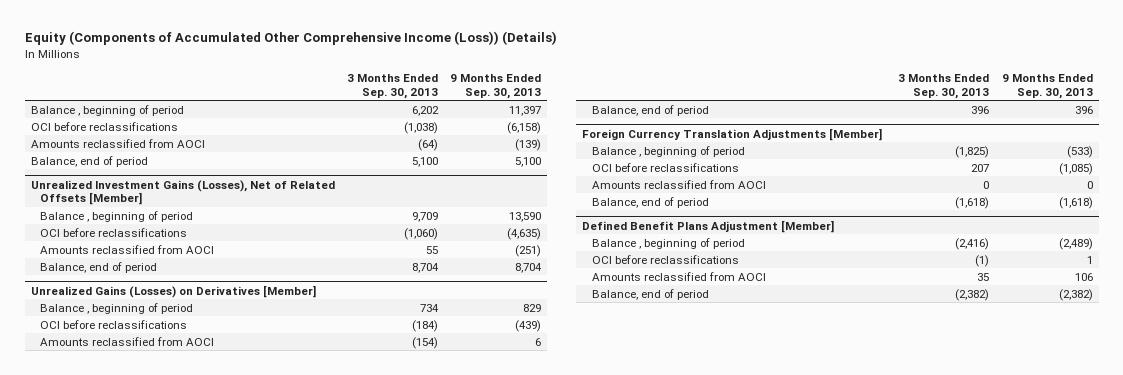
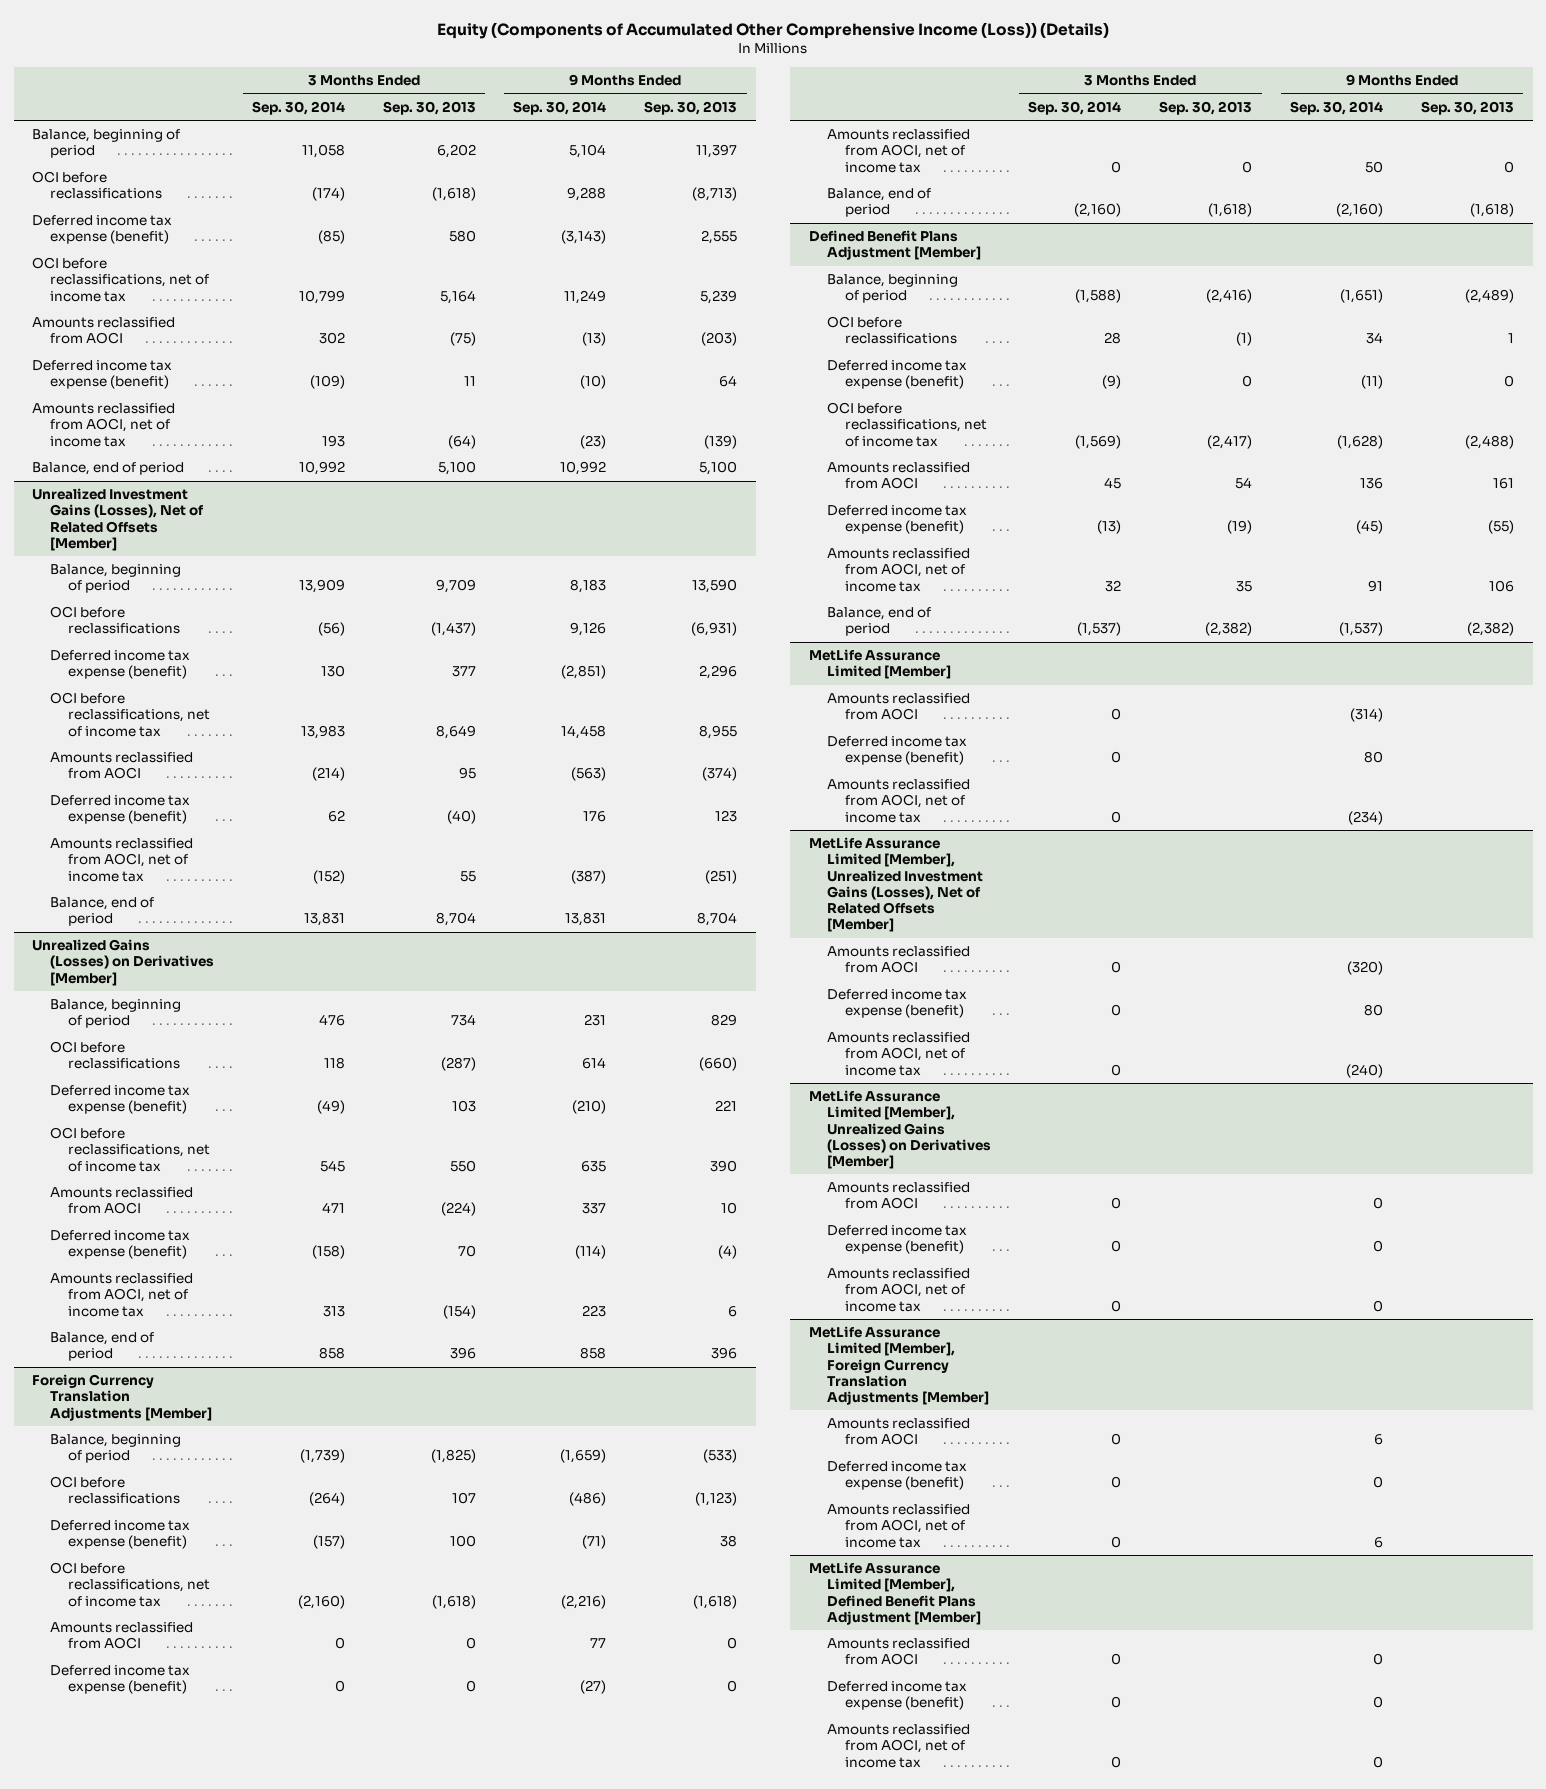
none -> [251,100,345,115] Sep. 30, 2014
none -> [513,100,607,115] Sep. 30, 2014
[30,104,184,116] Balance , beginning of period -> [32,129,181,159] Balance, beginning of period
[404,121,439,134] (1,038) -> [431,187,476,202] (1,618)
[507,121,542,134] (6,158) -> [692,187,738,202] (8,713)
none -> [32,215,173,245] Deferred income tax expense (benefit)
none -> [32,257,210,302] OCI before reclassifications, net of income tax
[418,138,439,151] (64) -> [449,332,476,347] (75)
[515,138,542,151] (139) -> [701,332,738,347] (203)
none -> [32,360,173,390] Deferred income tax expense (benefit)
none -> [32,403,176,447] Amounts reclassified from AOCI, net of income tax
[40,210,194,222] Balance , beginning of period -> [50,564,182,594] Balance, beginning of period
[404,227,439,240] (1,060) -> [430,622,476,637] (1,437)
[507,227,542,240] (4,635) -> [691,622,738,637] (6,931)
none -> [50,650,191,680] Deferred income tax expense (benefit)
none -> [50,692,210,737] OCI before reclassifications, net of income tax
[426,245,439,254] 55 -> [458,767,476,780] 95
[515,244,542,257] (251) -> [702,767,738,782] (374)
none -> [50,795,191,825] Deferred income tax expense (benefit)
none -> [50,838,194,882] Amounts reclassified from AOCI, net of income tax
[40,302,194,314] Balance , beginning of period -> [50,999,182,1029] Balance, beginning of period
[412,319,439,332] (184) -> [440,1057,476,1072] (287)
[515,319,542,332] (439) -> [699,1057,738,1072] (660)
none -> [50,1085,191,1115] Deferred income tax expense (benefit)
none -> [50,1127,210,1172] OCI before reclassifications, net of income tax
[412,336,439,349] (154) -> [440,1202,476,1217] (224)
[535,337,542,346] 6 -> [721,1202,738,1215] 10
none -> [50,1230,191,1260] Deferred income tax expense (benefit)
none -> [50,1273,194,1317] Amounts reclassified from AOCI, net of income tax
[591,145,745,157] Balance , beginning of period -> [50,1434,182,1464] Balance, beginning of period
[971,163,990,172] 207 -> [451,1492,476,1505] 107
[1058,162,1093,175] (1,085) -> [695,1492,738,1507] (1,123)
none -> [50,1520,191,1550] Deferred income tax expense (benefit)
none -> [50,1562,210,1607] OCI before reclassifications, net of income tax
none -> [50,1665,191,1695] Deferred income tax expense (benefit)
none -> [826,129,970,173] Amounts reclassified from AOCI, net of income tax
[591,237,745,249] Balance , beginning of period -> [826,274,958,304] Balance, beginning of period
none -> [826,360,967,390] Deferred income tax expense (benefit)
none -> [826,402,987,447] OCI before reclassifications, net of income tax
[977,272,990,281] 35 -> [1235,477,1253,490] 54
[1074,272,1093,281] 106 -> [1492,478,1514,490] 161
none -> [826,505,967,535] Deferred income tax expense (benefit)
none -> [826,548,970,592] Amounts reclassified from AOCI, net of income tax
none -> [808,649,951,680] MetLife Assurance Limited [Member]
none -> [826,693,970,721] Amounts reclassified from AOCI
none -> [826,736,967,766] Deferred income tax expense (benefit)
none -> [826,779,970,823] Amounts reclassified from AOCI, net of income tax
none -> [808,837,983,933] MetLife Assurance Limited [Member], Unrealized Investment Gains (Losses), Net of Related Offsets [Member]
none -> [826,946,970,974] Amounts reclassified from AOCI
none -> [826,989,967,1019] Deferred income tax expense (benefit)
none -> [826,1032,970,1076] Amounts reclassified from AOCI, net of income tax
none -> [808,1090,991,1170] MetLife Assurance Limited [Member], Unrealized Gains (Losses) on Derivatives [Member]
none -> [826,1182,970,1210] Amounts reclassified from AOCI
none -> [826,1225,967,1255] Deferred income tax expense (benefit)
none -> [826,1268,970,1312] Amounts reclassified from AOCI, net of income tax
none -> [808,1326,989,1406] MetLife Assurance Limited [Member], Foreign Currency Translation Adjustments [Member]
none -> [826,1418,970,1446] Amounts reclassified from AOCI
none -> [826,1461,967,1491] Deferred income tax expense (benefit)
none -> [826,1504,970,1548] Amounts reclassified from AOCI, net of income tax
none -> [808,1562,981,1625] MetLife Assurance Limited [Member], Defined Benefit Plans Adjustment [Member]
none -> [826,1638,970,1666] Amounts reclassified from AOCI
none -> [826,1681,967,1711] Deferred income tax expense (benefit)
none -> [826,1724,970,1768] Amounts reclassified from AOCI, net of income tax

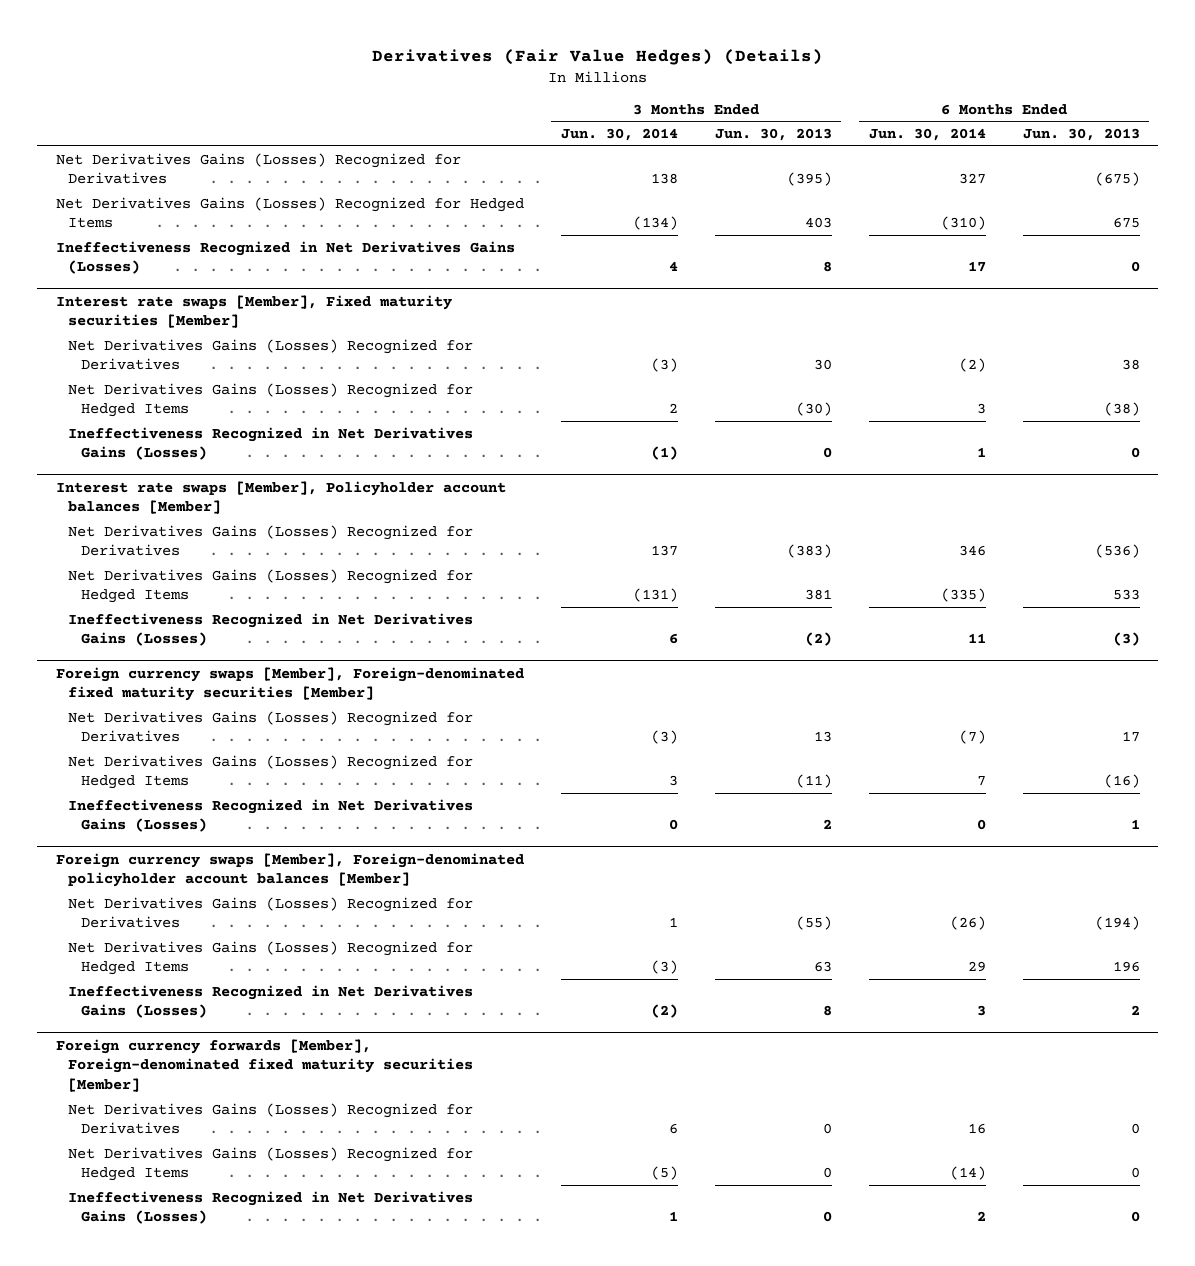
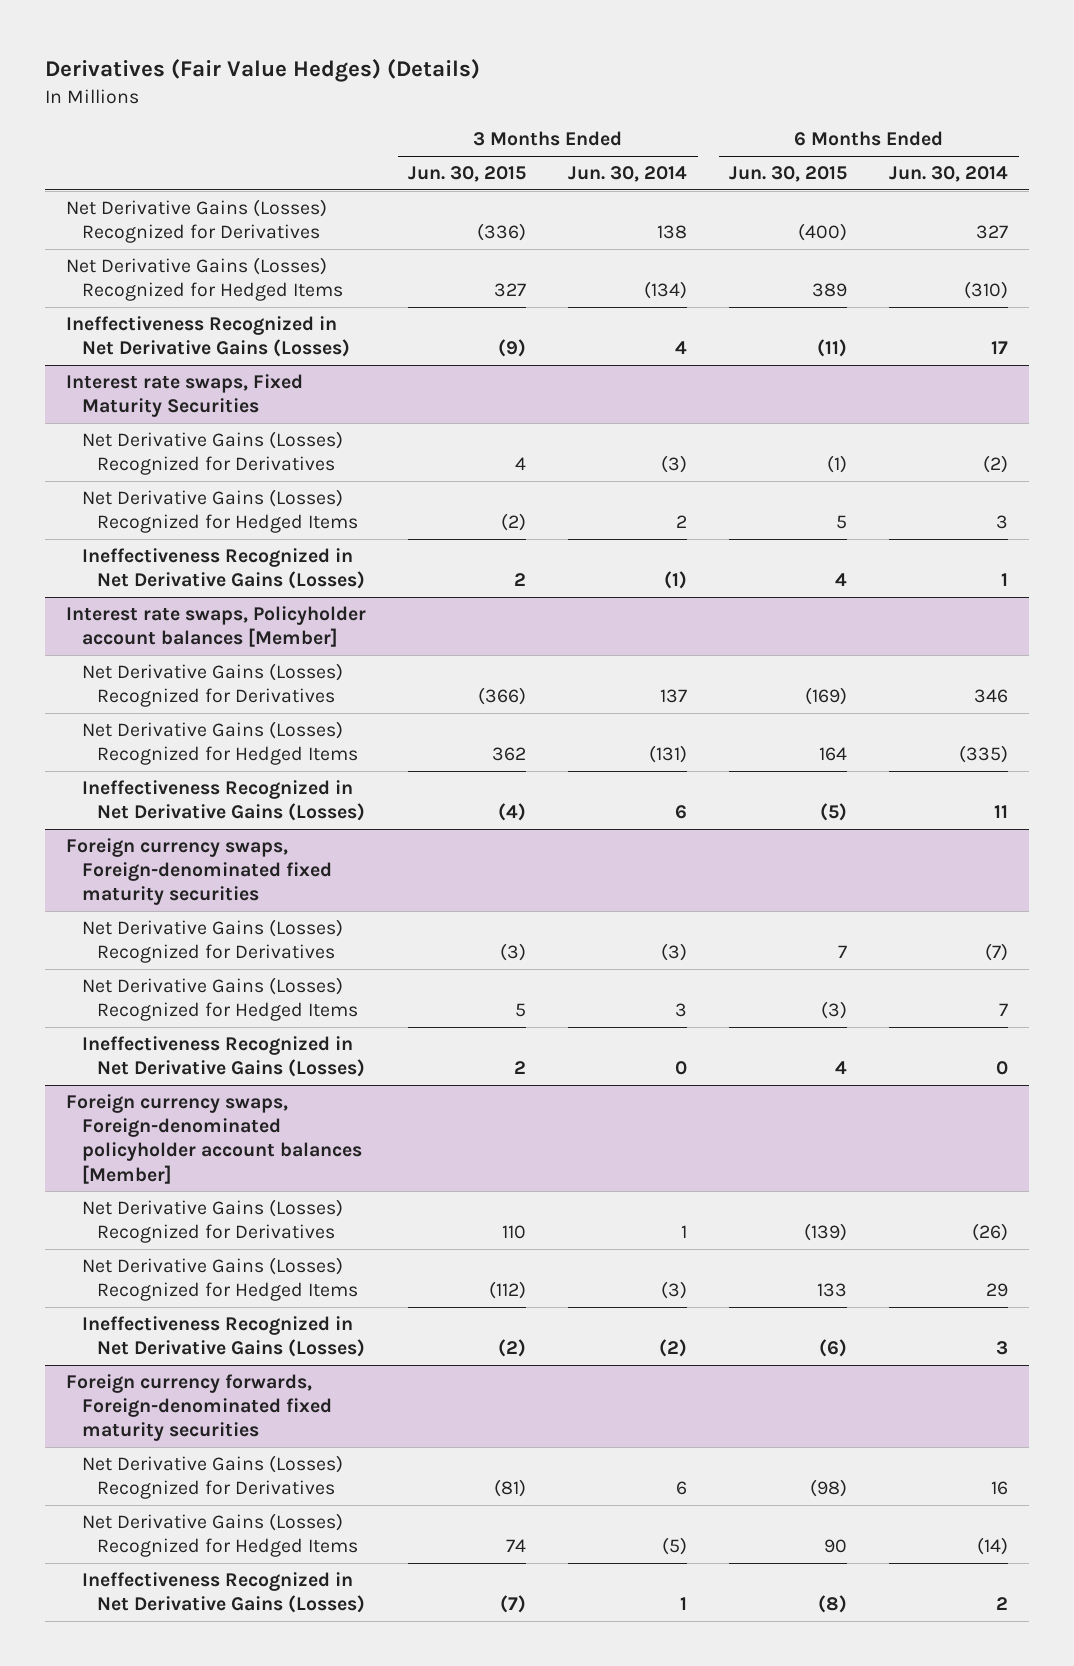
[714,128,832,142] Jun. 30, 2013 -> none
[1022,128,1140,142] Jun. 30, 2013 -> none
none -> [408,166,527,183] Jun. 30, 2015
none -> [729,166,848,183] Jun. 30, 2015
[55,152,461,185] Net Derivatives Gains (Losses) Recognized for Derivatives -> [66,199,328,244] Net Derivative Gains (Losses) Recognized for Derivatives
[55,196,524,229] Net Derivatives Gains (Losses) Recognized for Hedged Items -> [66,257,343,302] Net Derivative Gains (Losses) Recognized for Hedged Items
[55,240,515,275] Ineffectiveness Recognized in Net Derivatives Gains (Losses) -> [66,316,350,358] Ineffectiveness Recognized in Net Derivative Gains (Losses)
[55,294,452,329] Interest rate swaps [Member], Fixed maturity securities [Member] -> [66,374,304,418] Interest rate swaps, Fixed Maturity Securities
[68,338,474,371] Net Derivatives Gains (Losses) Recognized for Derivatives -> [81,431,343,476] Net Derivative Gains (Losses) Recognized for Derivatives
[68,382,474,418] Net Derivatives Gains (Losses) Recognized for Hedged Items -> [81,489,359,534] Net Derivative Gains (Losses) Recognized for Hedged Items
[68,426,474,461] Ineffectiveness Recognized in Net Derivatives Gains (Losses) -> [81,548,366,590] Ineffectiveness Recognized in Net Derivative Gains (Losses)
[55,480,506,515] Interest rate swaps [Member], Policyholder account balances [Member] -> [66,606,367,648] Interest rate swaps, Policyholder account balances [Member]
[68,524,474,557] Net Derivatives Gains (Losses) Recognized for Derivatives -> [81,663,343,708] Net Derivative Gains (Losses) Recognized for Derivatives
[68,568,474,604] Net Derivatives Gains (Losses) Recognized for Hedged Items -> [81,721,359,766] Net Derivative Gains (Losses) Recognized for Hedged Items
[68,612,474,647] Ineffectiveness Recognized in Net Derivatives Gains (Losses) -> [81,780,366,822] Ineffectiveness Recognized in Net Derivative Gains (Losses)
[55,666,524,702] Foreign currency swaps [Member], Foreign-denominated fixed maturity securities [Member] -> [66,838,332,906] Foreign currency swaps, Foreign-denominated fixed maturity securities
[68,710,474,743] Net Derivatives Gains (Losses) Recognized for Derivatives -> [81,919,343,964] Net Derivative Gains (Losses) Recognized for Derivatives
[68,754,474,790] Net Derivatives Gains (Losses) Recognized for Hedged Items -> [81,977,359,1022] Net Derivative Gains (Losses) Recognized for Hedged Items
[68,798,474,833] Ineffectiveness Recognized in Net Derivatives Gains (Losses) -> [81,1036,366,1078] Ineffectiveness Recognized in Net Derivative Gains (Losses)
[55,852,524,888] Foreign currency swaps [Member], Foreign-denominated policyholder account balances [Member] -> [66,1094,362,1184] Foreign currency swaps, Foreign-denominated policyholder account balances [Member]
[68,896,474,929] Net Derivatives Gains (Losses) Recognized for Derivatives -> [81,1199,343,1244] Net Derivative Gains (Losses) Recognized for Derivatives
[68,940,474,976] Net Derivatives Gains (Losses) Recognized for Hedged Items -> [81,1257,359,1302] Net Derivative Gains (Losses) Recognized for Hedged Items
[68,984,474,1019] Ineffectiveness Recognized in Net Derivatives Gains (Losses) -> [81,1316,366,1358] Ineffectiveness Recognized in Net Derivative Gains (Losses)
[55,1038,474,1093] Foreign currency forwards [Member], Foreign-denominated fixed maturity securities [Member] -> [66,1374,332,1442] Foreign currency forwards, Foreign-denominated fixed maturity securities
[68,1102,474,1135] Net Derivatives Gains (Losses) Recognized for Derivatives -> [81,1455,343,1500] Net Derivative Gains (Losses) Recognized for Derivatives
[68,1146,474,1182] Net Derivatives Gains (Losses) Recognized for Hedged Items -> [81,1513,359,1558] Net Derivative Gains (Losses) Recognized for Hedged Items
[68,1190,474,1225] Ineffectiveness Recognized in Net Derivatives Gains (Losses) -> [81,1572,366,1614] Ineffectiveness Recognized in Net Derivative Gains (Losses)

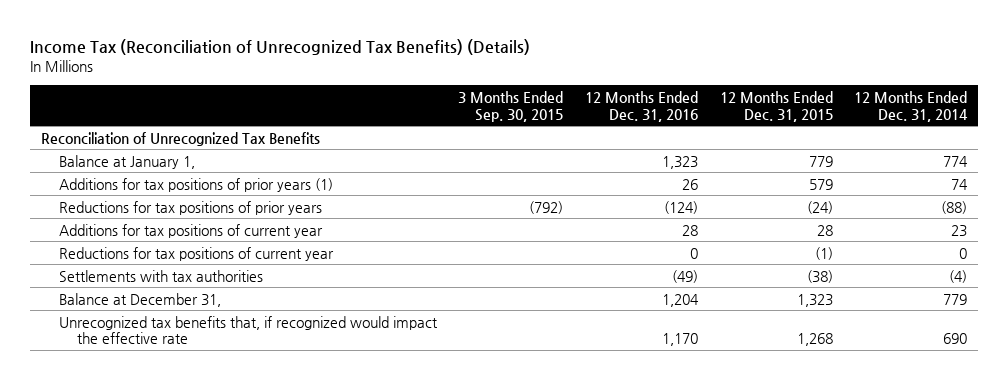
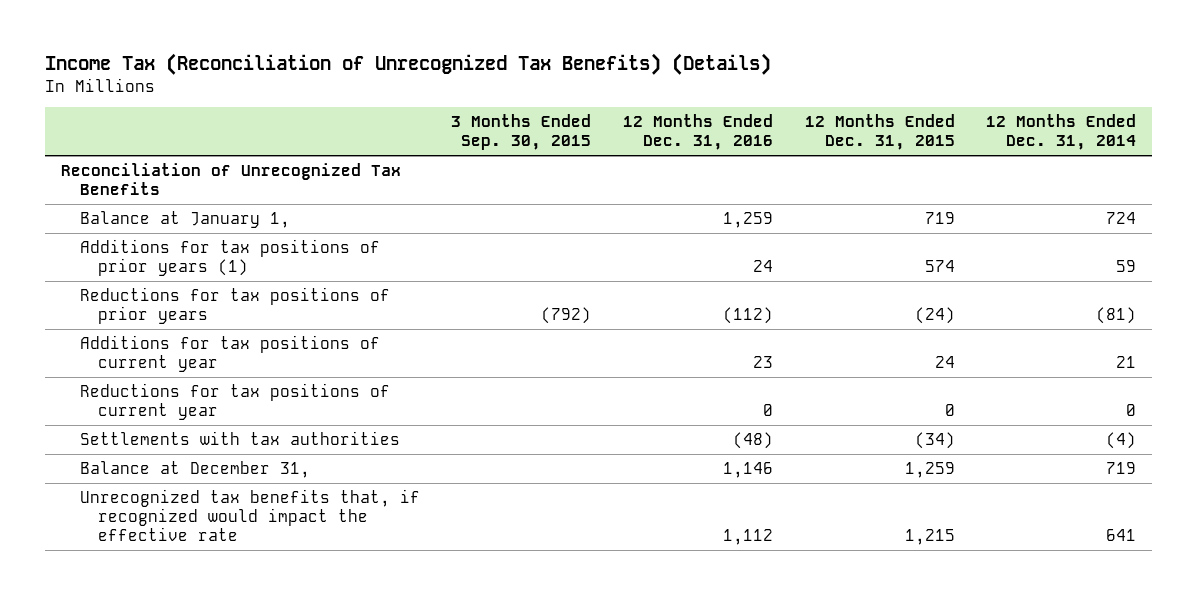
[661,155,698,169] 1,323 -> [722,211,773,228] 1,259
[808,155,833,167] 779 -> [924,211,955,224] 719
[943,155,969,167] 774 -> [1106,211,1137,224] 724
[681,178,698,190] 26 -> [752,259,773,272] 24
[808,178,833,190] 579 -> [924,259,955,272] 574
[951,178,969,190] 74 -> [1116,259,1137,272] 59
[663,200,698,214] (124) -> [722,306,773,324] (112)
[941,200,968,214] (88) -> [1096,306,1137,324] (81)
[681,224,698,236] 28 -> [752,355,773,368] 23
[816,224,833,236] 28 -> [934,355,955,368] 24
[951,224,968,237] 23 -> [1116,355,1137,368] 21
[814,246,833,260] (1) -> [944,403,955,416] 0
[671,269,698,283] (49) -> [732,431,773,449] (48)
[806,269,833,283] (38) -> [914,431,955,449] (34)
[661,293,699,307] 1,204 -> [722,461,773,478] 1,146
[796,293,833,307] 1,323 -> [904,461,955,478] 1,259
[943,293,968,305] 779 -> [1106,461,1137,474] 719
[661,333,698,347] 1,170 -> [722,528,773,545] 1,112
[796,333,833,347] 1,268 -> [904,528,955,545] 1,215
[943,333,968,345] 690 -> [1106,528,1137,541] 641

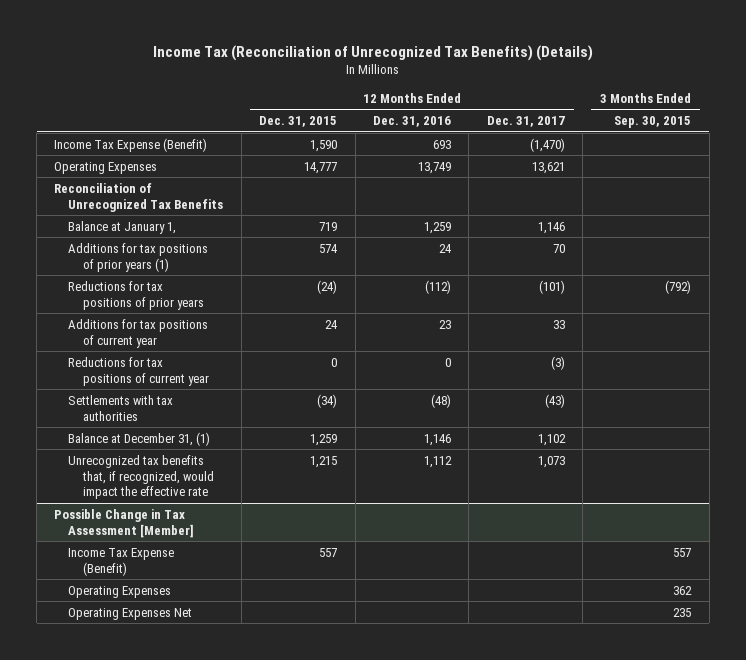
[986,114,1137,151] 12 Months Ended Dec. 31, 2014 -> none
none -> [486,115,565,127] Dec. 31, 2017
none -> [54,137,208,152] Income Tax Expense (Benefit)
none -> [54,161,158,174] Operating Expenses
[79,460,310,478] Balance at December 31, -> [68,431,211,446] Balance at December 31, (1)
[79,488,420,541] Unrecognized tax benefits that, if recognized would impact the effective rate -> [68,454,214,500] Unrecognized tax benefits that, if recognized, would impact the effective rate
none -> [54,508,195,538] Possible Change in Tax Assessment [Member]
none -> [68,547,175,576] Income Tax Expense (Benefit)
none -> [68,585,172,598] Operating Expenses
none -> [68,607,193,620] Operating Expenses Net

